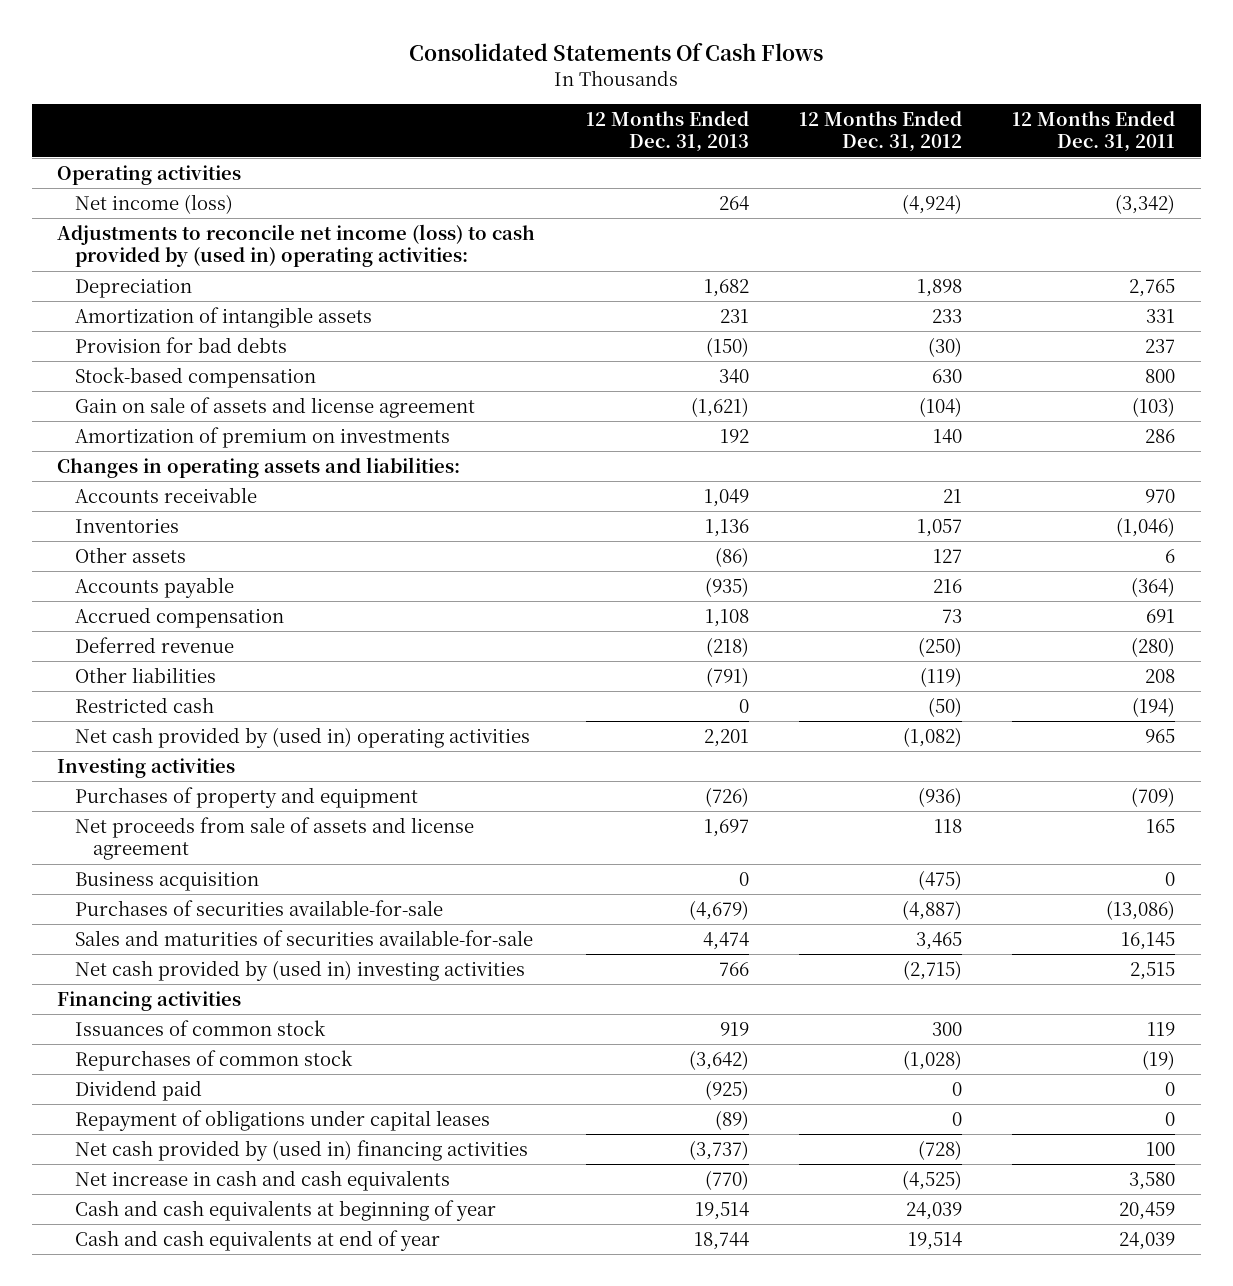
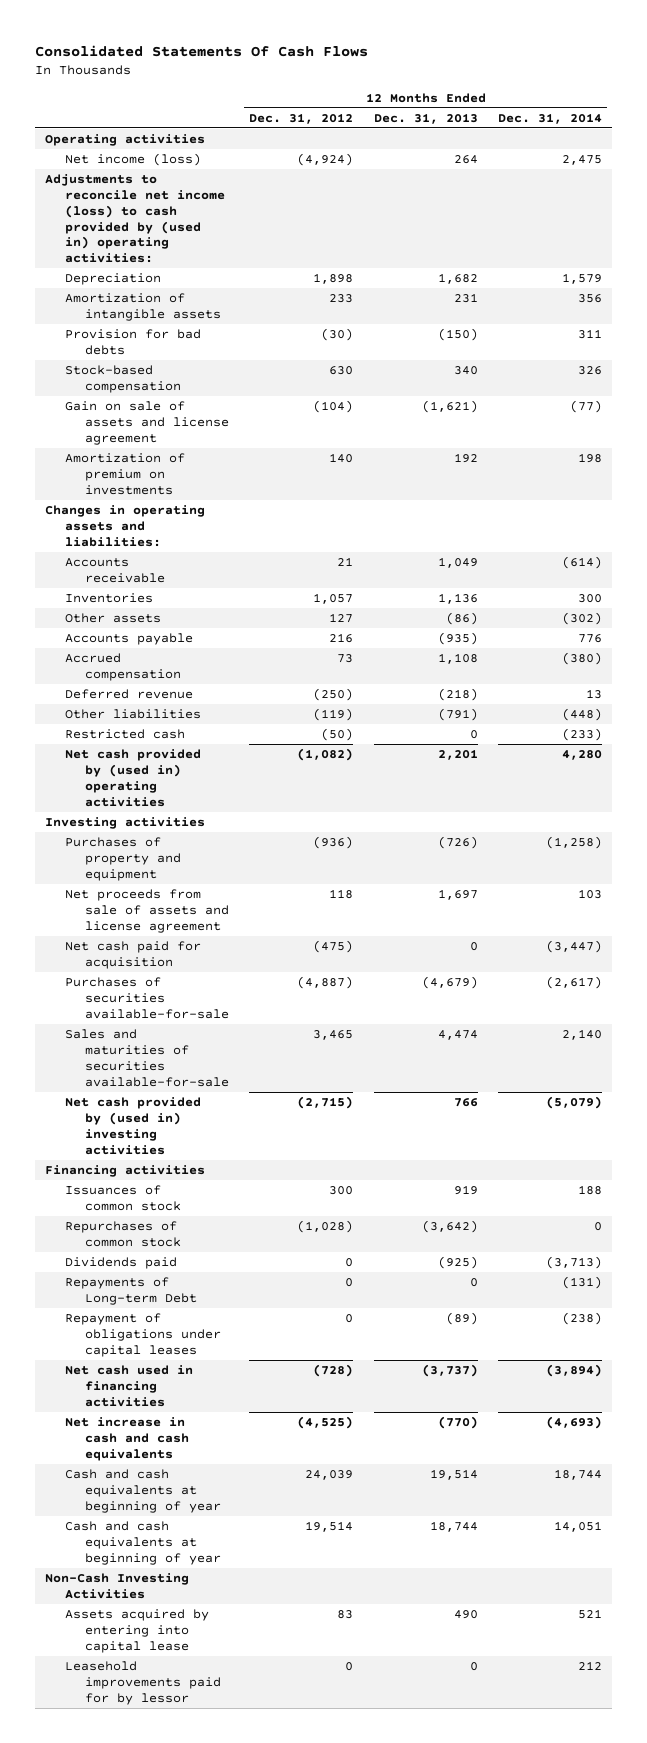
[1012,111,1176,153] 12 Months Ended Dec. 31, 2011 -> none
none -> [497,112,602,124] Dec. 31, 2014
[75,870,260,891] Business acquisition -> [64,941,201,969] Net cash paid for acquisition
[75,1079,203,1101] Dividend paid -> [64,1257,177,1270] Dividends paid
none -> [64,1277,198,1305] Repayments of Long-term Debt
[75,1139,529,1161] Net cash provided by (used in) financing activities -> [64,1365,193,1407] Net cash used in financing activities
[75,1229,441,1251] Cash and cash equivalents at end of year -> [64,1521,222,1565] Cash and cash equivalents at beginning of year
none -> [44,1573,189,1599] Non-Cash Investing Activities
none -> [64,1609,209,1653] Assets acquired by entering into capital lease
none -> [64,1661,222,1705] Leasehold improvements paid for by lessor

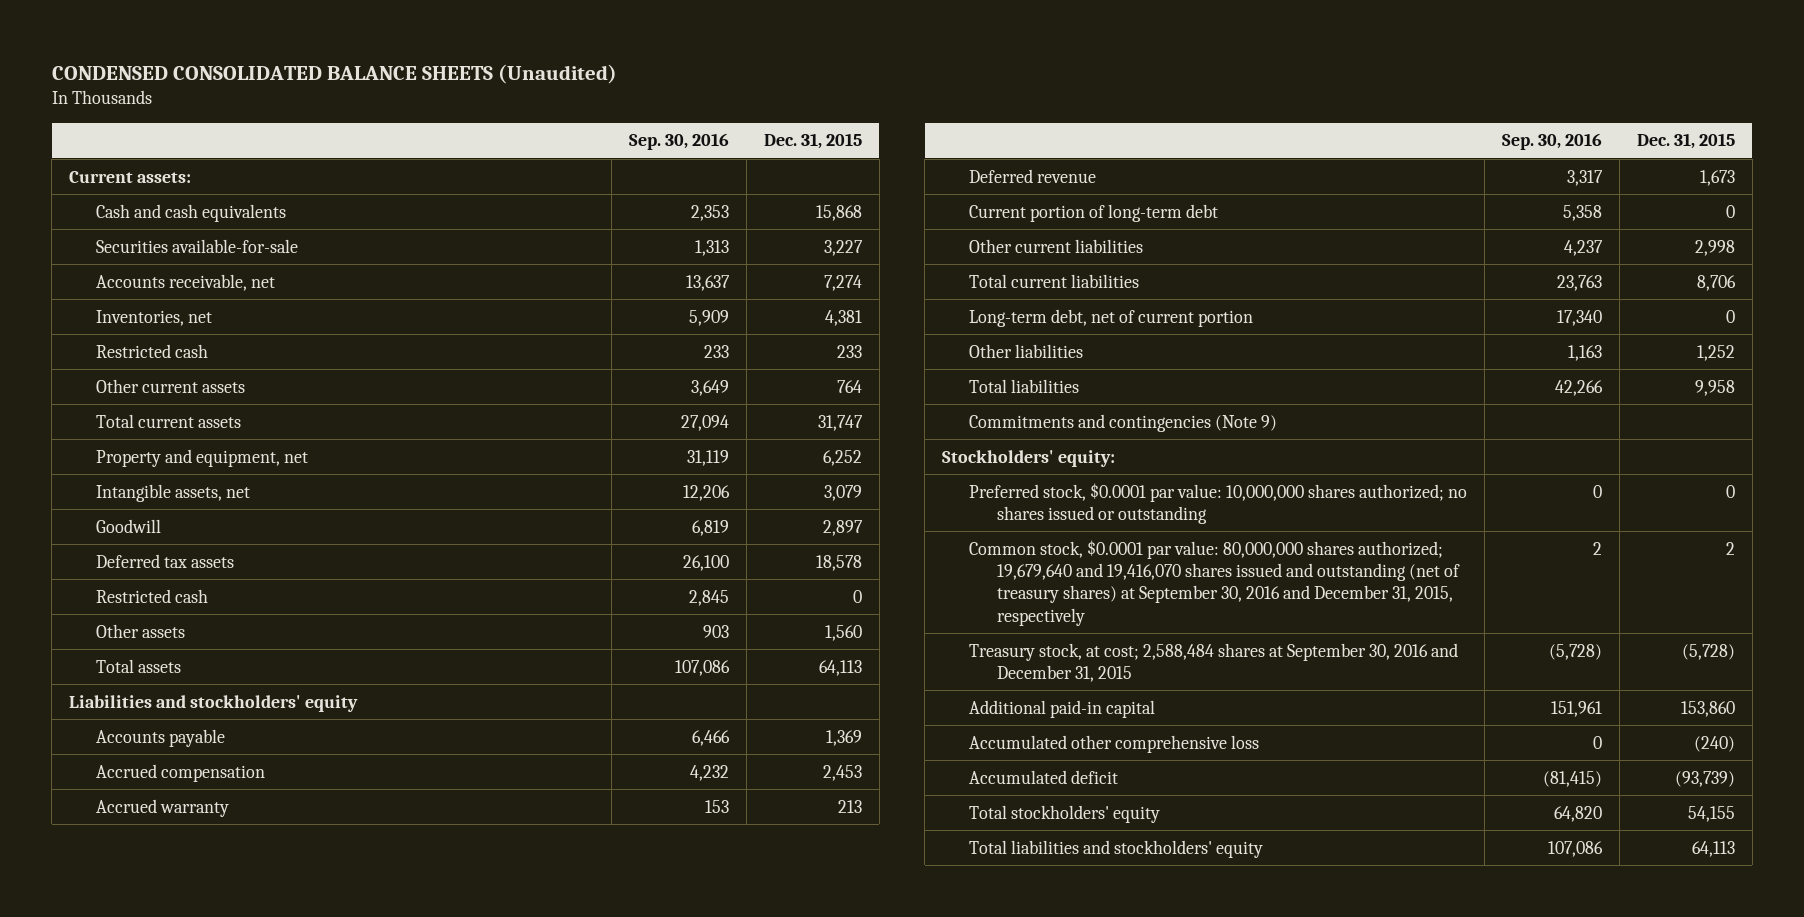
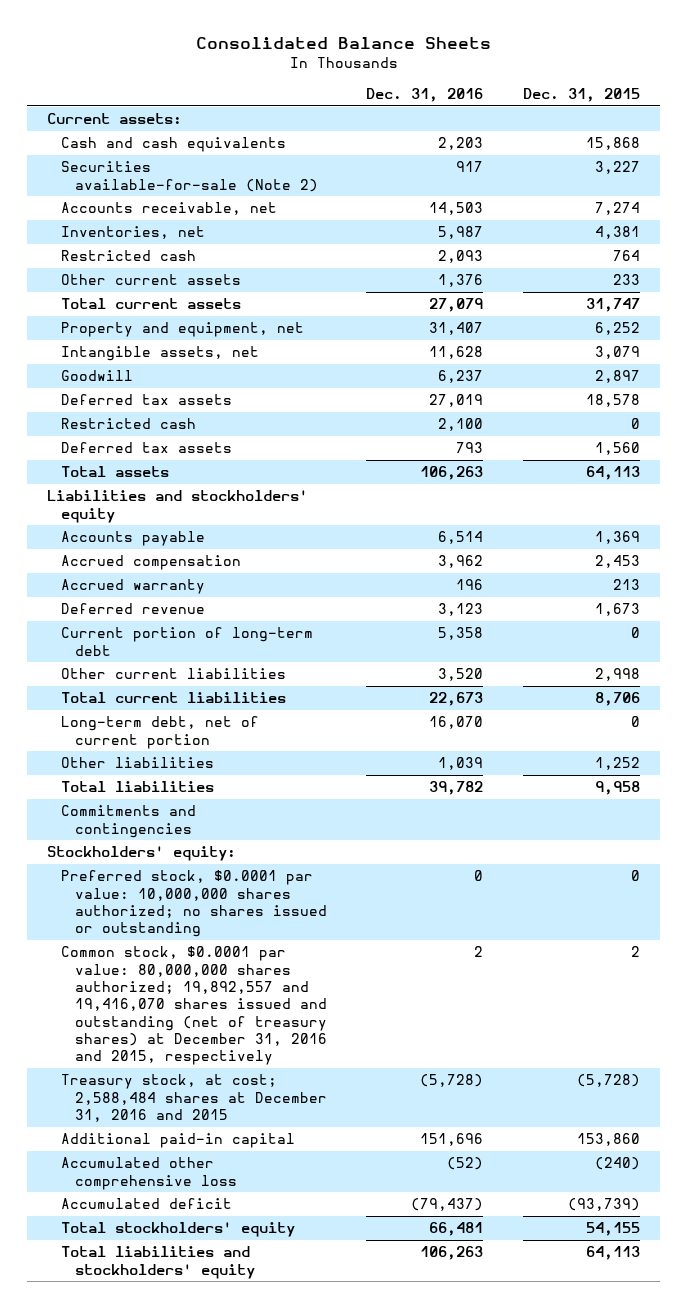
[51,63,617,84] CONDENSED CONSOLIDATED BALANCE SHEETS (Unaudited) -> [195,36,491,49] Consolidated Balance Sheets
[629,133,730,151] Sep. 30, 2016 -> none
none -> [366,87,484,102] Dec. 31, 2016
[96,238,299,253] Securities available-for-sale -> [60,161,318,192] Securities available-for-sale (Note 2)
[836,344,862,358] 233 -> [613,250,641,262] 764
[836,379,862,393] 764 -> [613,274,641,286] 233
[96,623,186,638] Other assets -> [60,442,232,454] Deferred tax assets
[969,413,1278,432] Commitments and contingencies (Note 9) -> [60,805,196,838] Commitments and contingencies
[969,539,1460,626] Common stock, $0.0001 par value: 80,000,000 shares authorized; 19,679,640 and 19,416,070 shares issued and outstanding (net of treasury shares) at September 30, 2016 and December 31, 2015, respectively -> [60,946,327,1066] Common stock, $0.0001 par value: 80,000,000 shares authorized; 19,892,557 and 19,416,070 shares issued and outstanding (net of treasury shares) at December 31, 2016 and 2015, respectively
[969,642,1459,682] Treasury stock, at cost; 2,588,484 shares at September 30, 2016 and December 31, 2015 -> [60,1074,327,1122] Treasury stock, at cost; 2,588,484 shares at December 31, 2016 and 2015

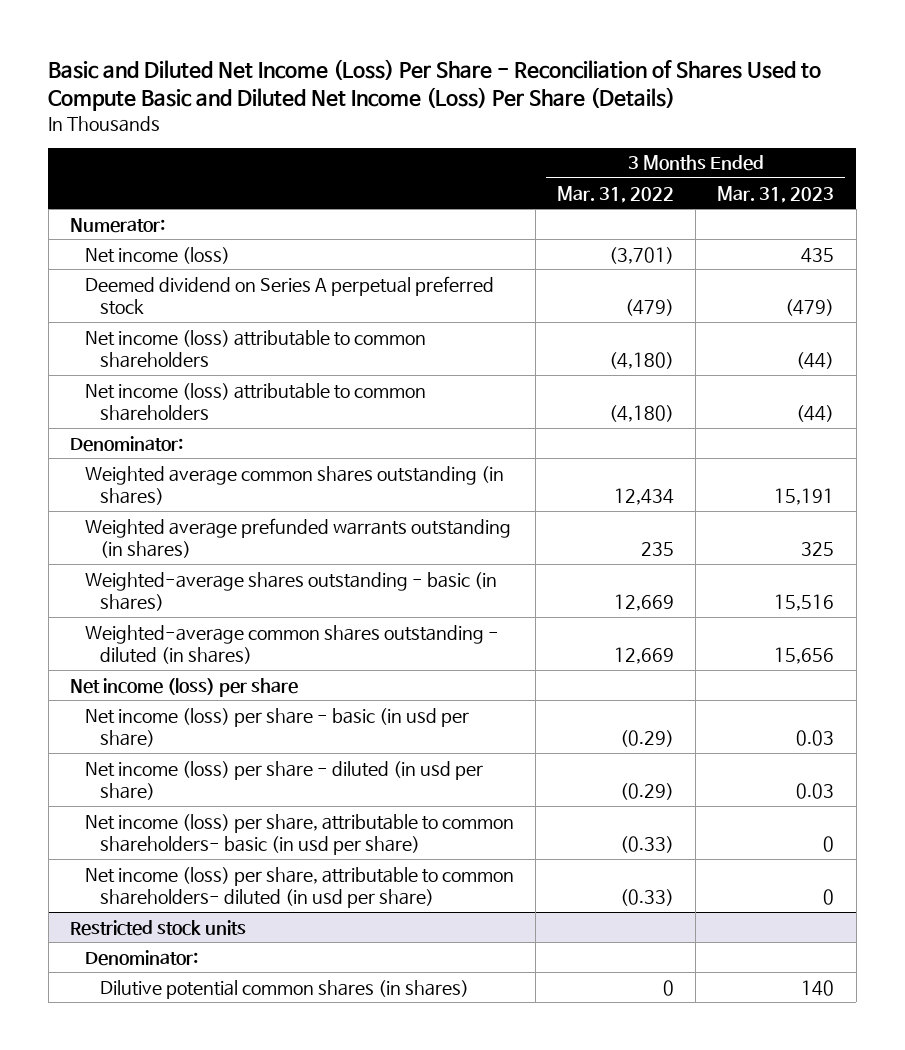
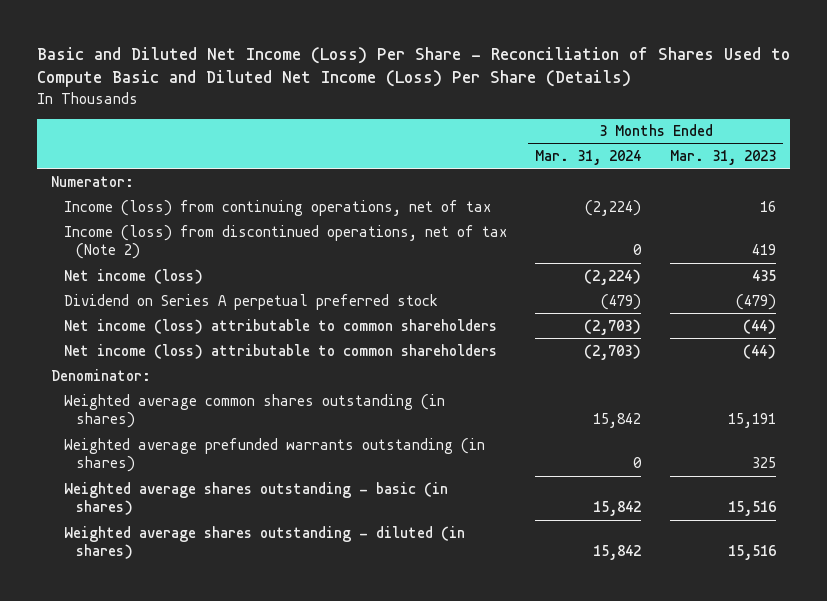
[557,185,675,203] Mar. 31, 2022 -> none
none -> [535,149,642,165] Mar. 31, 2024
none -> [63,199,491,216] Income (loss) from continuing operations, net of tax
none -> [63,224,507,260] Income (loss) from discontinued operations, net of tax (Note 2)
[85,275,495,316] Deemed dividend on Series A perpetual preferred stock -> [63,293,438,310] Dividend on Series A perpetual preferred stock
[70,677,299,697] Net income (loss) per share -> none
[85,707,470,748] Net income (loss) per share - basic (in usd per share) -> none
[85,760,484,801] Net income (loss) per share - diluted (in usd per share) -> none
[85,813,515,856] Net income (loss) per share, attributable to common shareholders- basic (in usd per share) -> none
[85,866,515,909] Net income (loss) per share, attributable to common shareholders- diluted (in usd per share) -> none
[70,919,247,936] Restricted stock units -> none
[85,949,199,966] Denominator: -> none
[100,979,470,999] Dilutive potential common shares (in shares) -> none
[85,571,498,612] Weighted-average shares outstanding - basic (in shares) -> [63,481,448,516] Weighted average shares outstanding - basic (in shares)
[85,624,500,665] Weighted-average common shares outstanding - diluted (in shares) -> [63,525,465,560] Weighted average shares outstanding - diluted (in shares)
[774,647,835,665] 15,656 -> [727,545,776,561] 15,516

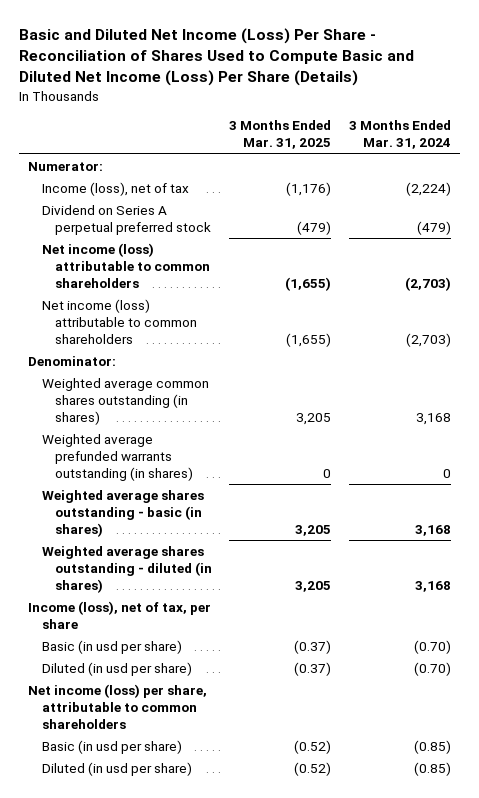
[669,149,776,165] Mar. 31, 2023 -> none
none -> [229,120,332,150] 3 Months Ended Mar. 31, 2025
[63,224,507,260] Income (loss) from discontinued operations, net of tax (Note 2) -> none
[63,268,203,284] Net income (loss) -> none
[63,199,491,216] Income (loss) from continuing operations, net of tax -> [41,181,189,196] Income (loss), net of tax
[593,413,642,429] 15,842 -> [415,412,451,425] 3,168
[593,501,642,517] 15,842 -> [414,524,451,536] 3,168
[593,545,642,561] 15,842 -> [414,580,451,592] 3,168
none -> [28,600,212,629] Income (loss), net of tax, per share
none -> [41,639,182,654] Basic (in usd per share)
none -> [41,661,192,676] Diluted (in usd per share)
none -> [28,683,208,729] Net income (loss) per share, attributable to common shareholders
none -> [41,739,182,754] Basic (in usd per share)
none -> [41,761,192,776] Diluted (in usd per share)

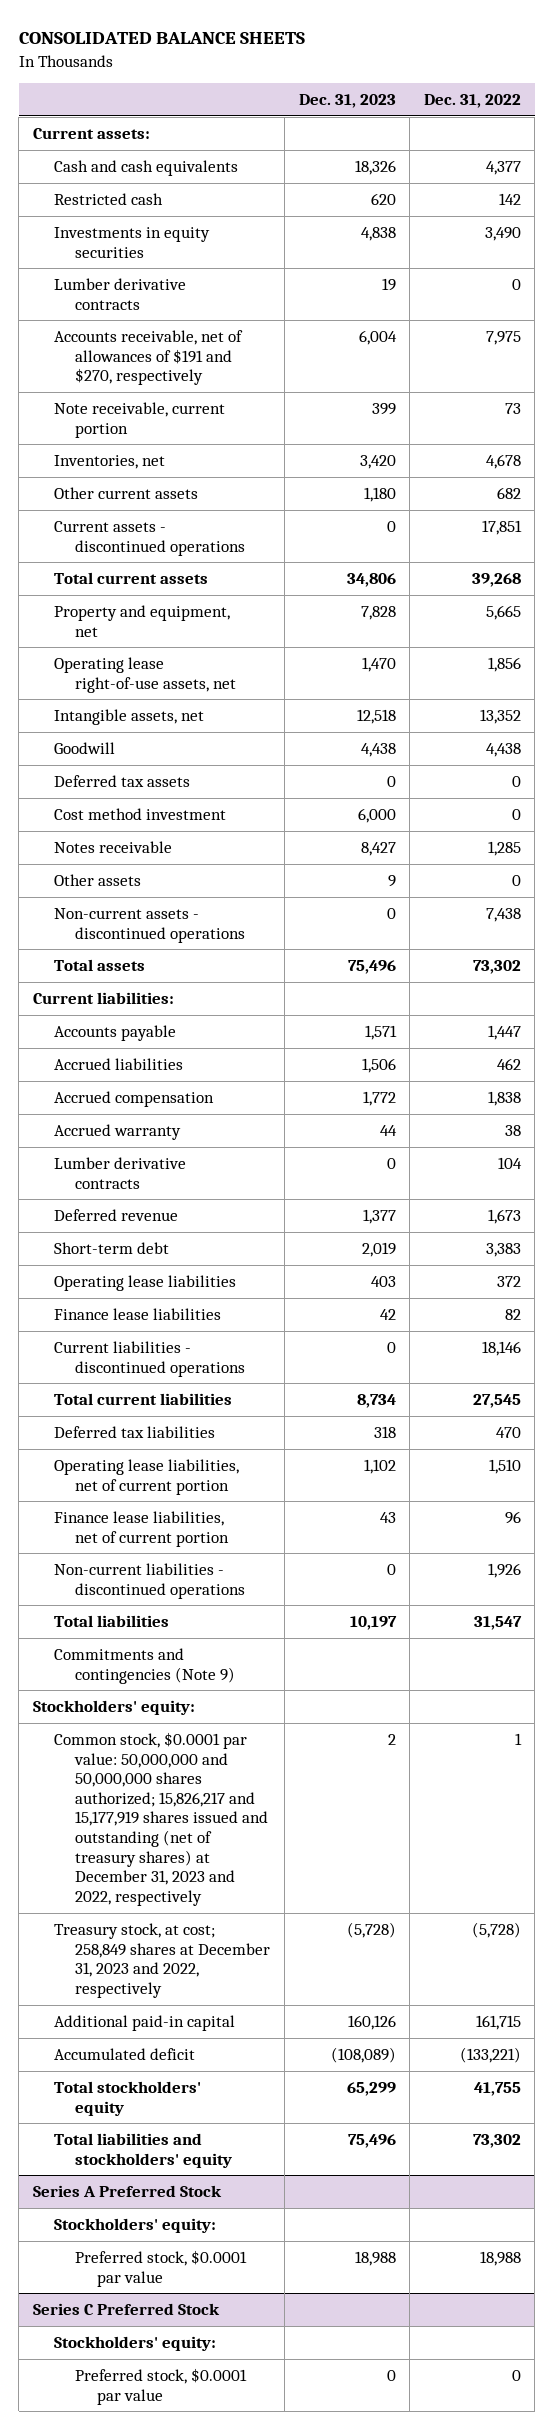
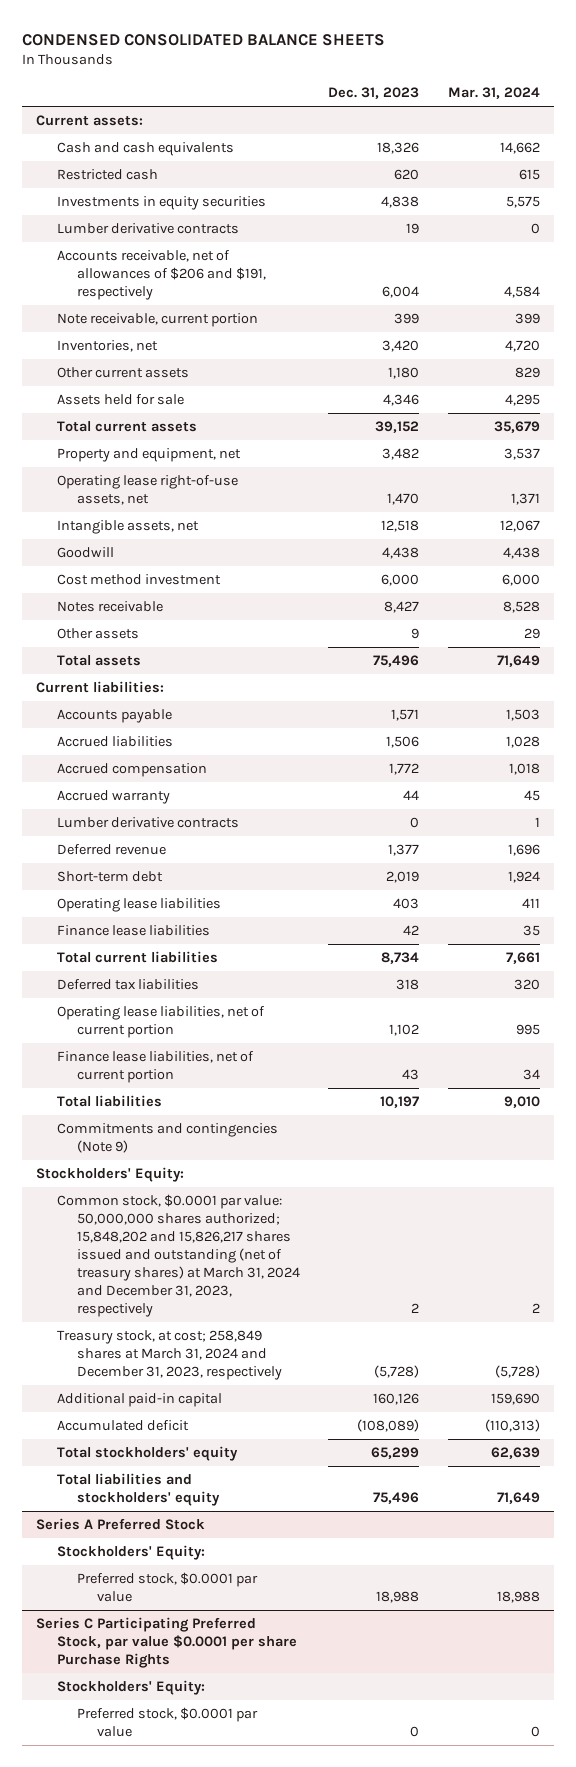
[18,32,305,45] CONSOLIDATED BALANCE SHEETS -> [22,33,386,46] CONDENSED CONSOLIDATED BALANCE SHEETS
[423,93,521,108] Dec. 31, 2022 -> none
none -> [447,86,540,99] Mar. 31, 2024
[54,329,244,386] Accounts receivable, net of allowances of $191 and $270, respectively -> [56,250,266,301] Accounts receivable, net of allowances of $206 and $191, respectively
[54,520,246,556] Current assets - discontinued operations -> none
none -> [56,394,184,406] Assets held for sale
[346,572,396,587] 34,806 -> [375,421,420,434] 39,152
[360,605,396,620] 7,828 -> [382,448,420,461] 3,482
[54,774,191,787] Deferred tax assets -> none
[54,907,246,943] Non-current assets - discontinued operations -> none
[54,1340,246,1377] Current liabilities - discontinued operations -> none
[54,1562,246,1599] Non-current liabilities - discontinued operations -> none
[32,1699,195,1715] Stockholders' equity: -> [36,1167,185,1183] Stockholders' Equity:
[54,1731,269,1907] Common stock, $0.0001 par value: 50,000,000 and 50,000,000 shares authorized; 15,826,217 and 15,177,919 shares issued and outstanding (net of treasury shares) at December 31, 2023 and 2022, respectively -> [56,1194,300,1317] Common stock, $0.0001 par value: 50,000,000 shares authorized; 15,848,202 and 15,826,217 shares issued and outstanding (net of treasury shares) at March 31, 2024 and December 31, 2023, respectively
[54,1922,271,1998] Treasury stock, at cost; 258,849 shares at December 31, 2023 and 2022, respectively -> [56,1330,282,1381] Treasury stock, at cost; 258,849 shares at March 31, 2024 and December 31, 2023, respectively
[54,2217,217,2233] Stockholders' equity: -> [56,1545,205,1561] Stockholders' Equity:
[32,2302,220,2315] Series C Preferred Stock -> [36,1617,297,1669] Series C Participating Preferred Stock, par value $0.0001 per share Purchase Rights
[54,2335,217,2351] Stockholders' equity: -> [56,1680,205,1696] Stockholders' Equity:

